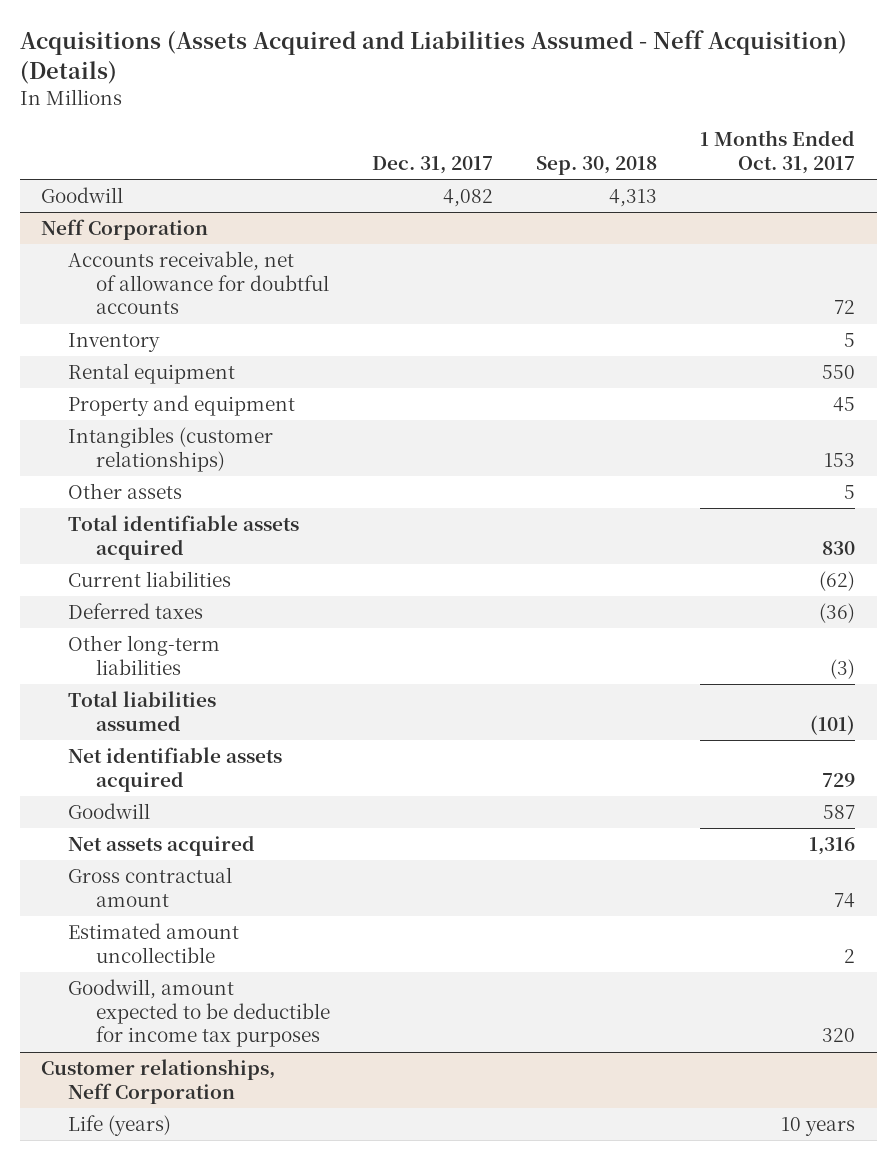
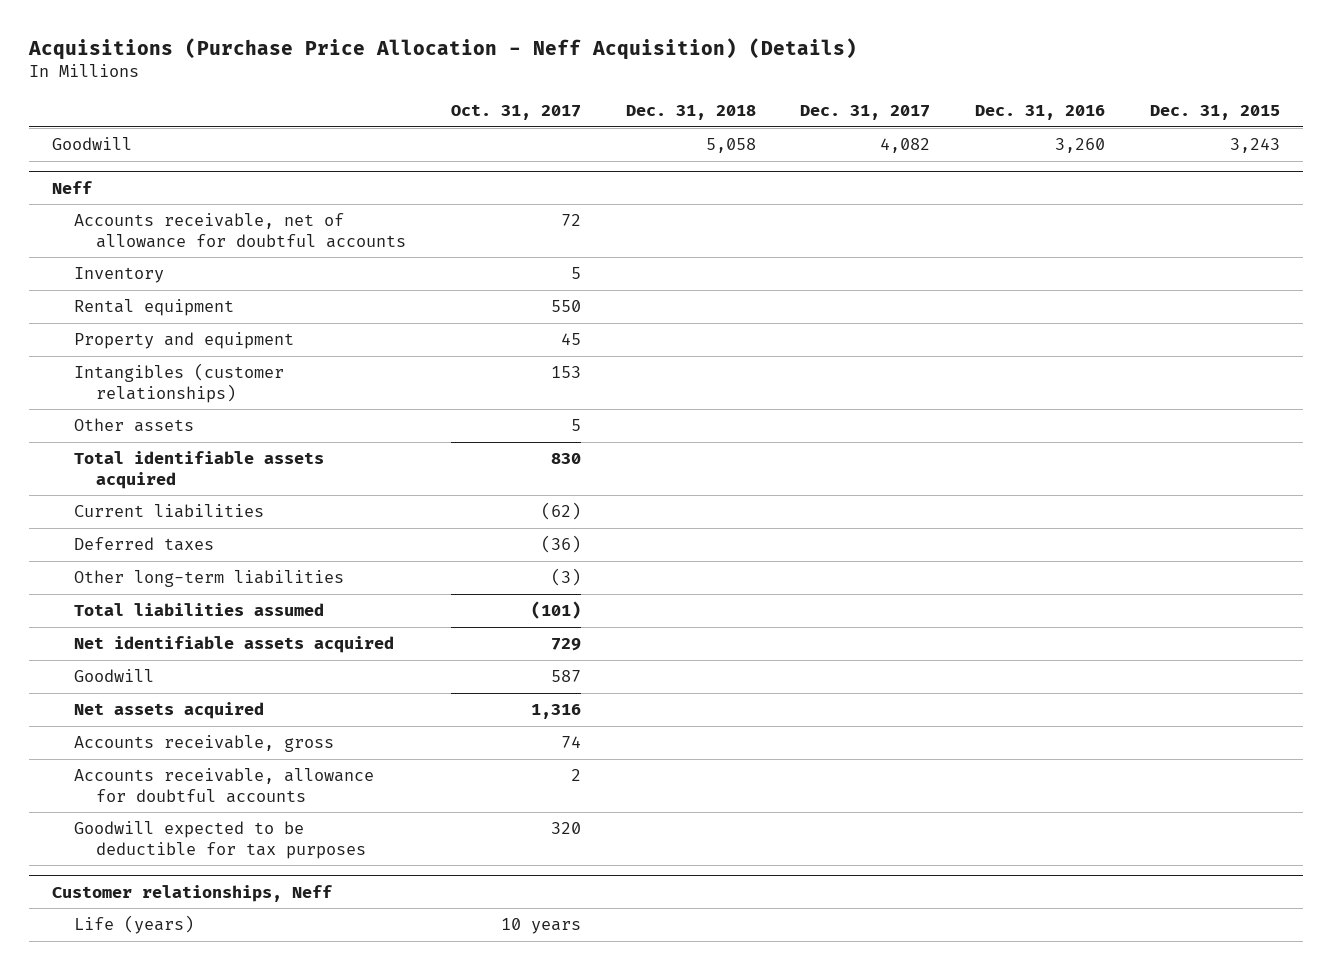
[19,30,847,84] Acquisitions (Assets Acquired and Liabilities Assumed - Neff Acquisition) (Details) -> [28,37,858,60] Acquisitions (Purchase Price Allocation - Neff Acquisition) (Details)
[536,156,658,176] Sep. 30, 2018 -> none
[700,130,856,175] 1 Months Ended Oct. 31, 2017 -> none
none -> [450,104,581,121] Oct. 31, 2017
none -> [625,105,756,121] Dec. 31, 2018
none -> [975,105,1106,121] Dec. 31, 2016
none -> [1150,105,1281,121] Dec. 31, 2015
[41,218,209,240] Neff Corporation -> [51,180,92,194] Neff
[68,866,233,907] Gross contractual amount -> [73,735,334,753] Accounts receivable, gross
[68,922,240,963] Estimated amount uncollectible -> [73,768,374,803] Accounts receivable, allowance for doubtful accounts
[68,978,330,1048] Goodwill, amount expected to be deductible for income tax purposes -> [73,821,366,859] Goodwill expected to be deductible for tax purposes
[41,1058,276,1104] Customer relationships, Neff Corporation -> [51,884,332,902] Customer relationships, Neff

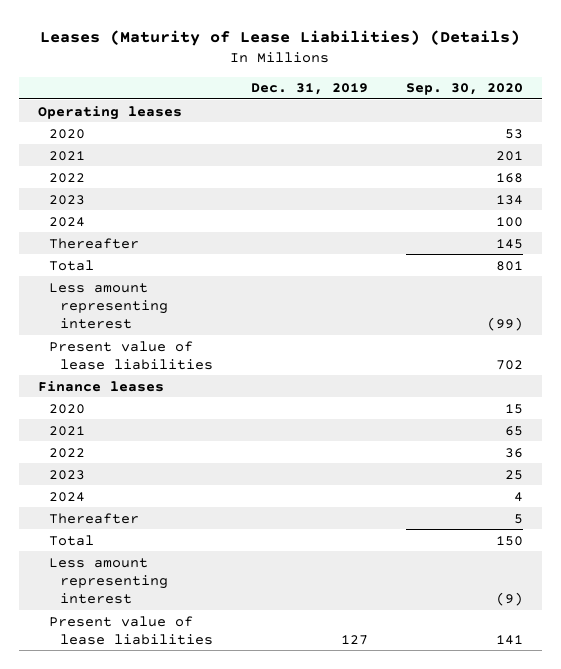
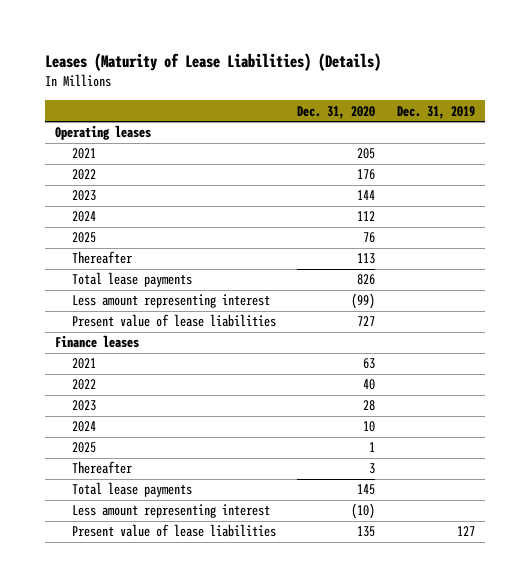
[405,83,523,96] Sep. 30, 2020 -> none
none -> [297,105,376,119] Dec. 31, 2020
[48,128,85,139] 2020 -> none
none -> [71,232,96,244] 2025
[48,259,94,271] Total -> [71,272,192,288] Total lease payments
[48,403,85,414] 2020 -> none
none -> [71,442,96,454] 2025
[48,534,94,546] Total -> [71,482,192,498] Total lease payments

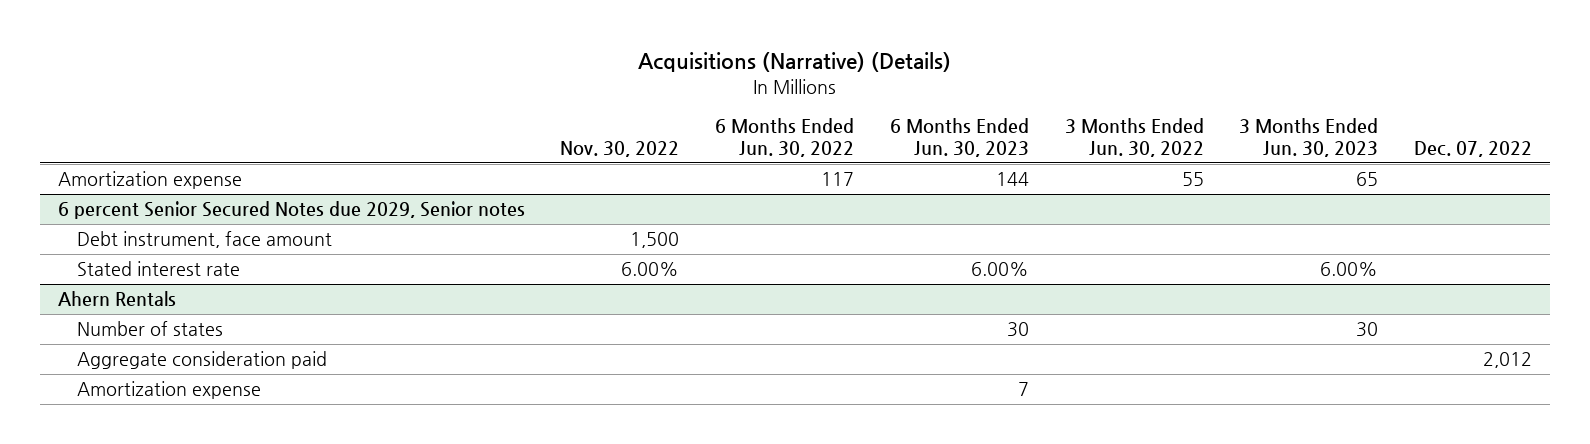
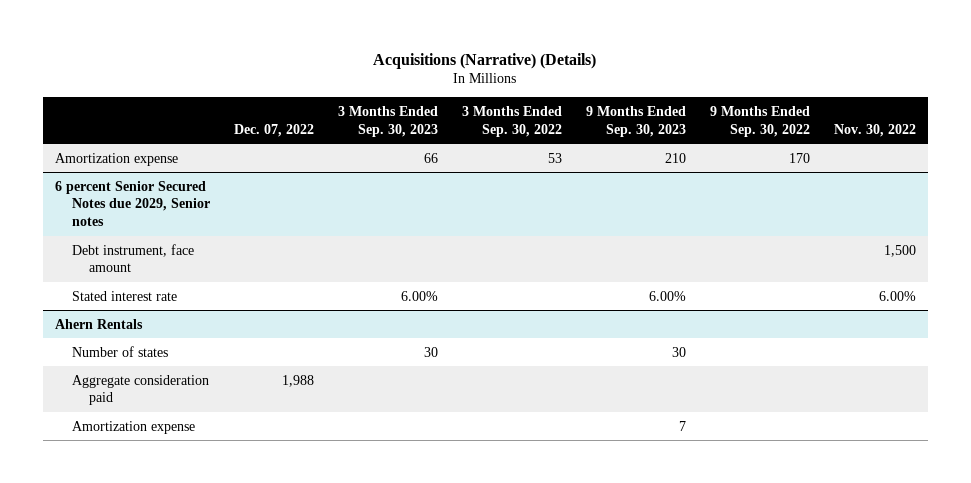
[715,118,855,158] 6 Months Ended Jun. 30, 2022 -> none
[889,118,1029,158] 6 Months Ended Jun. 30, 2023 -> none
[1064,118,1204,158] 3 Months Ended Jun. 30, 2022 -> none
[1239,118,1379,158] 3 Months Ended Jun. 30, 2023 -> none
none -> [337,105,438,137] 3 Months Ended Sep. 30, 2023
none -> [461,105,562,137] 3 Months Ended Sep. 30, 2022
none -> [585,105,686,137] 9 Months Ended Sep. 30, 2023
none -> [709,105,810,137] 9 Months Ended Sep. 30, 2022
[1483,352,1533,369] 2,012 -> [282,374,315,387] 1,988

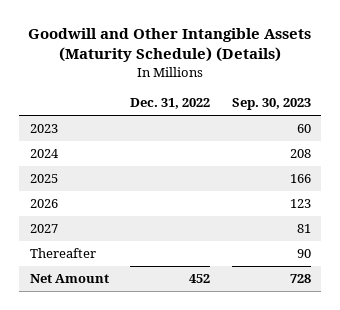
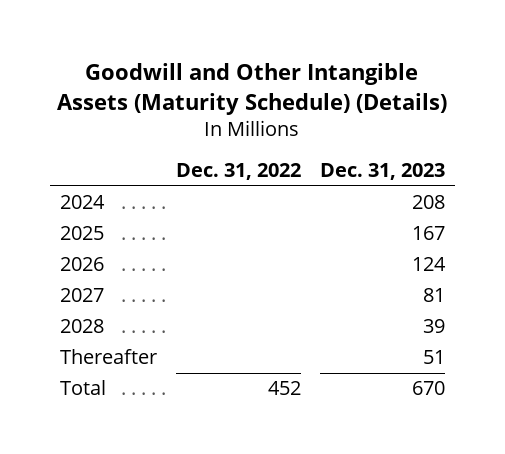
[231,98,311,111] Sep. 30, 2023 -> none
none -> [320,163,446,181] Dec. 31, 2023
[29,124,58,134] 2023 -> none
none -> [59,319,104,334] 2028
[29,274,109,284] Net Amount -> [59,380,106,396] Total

